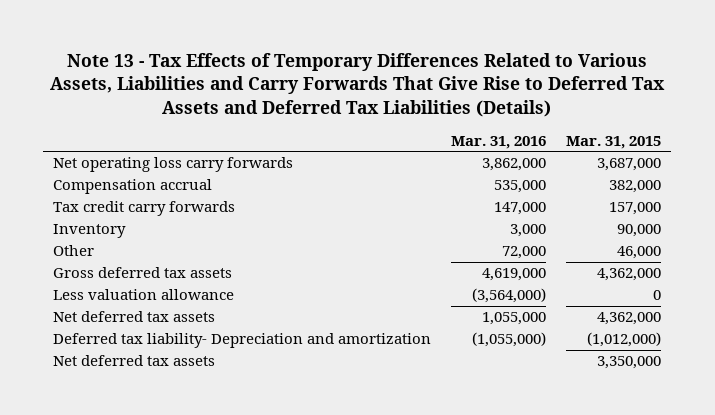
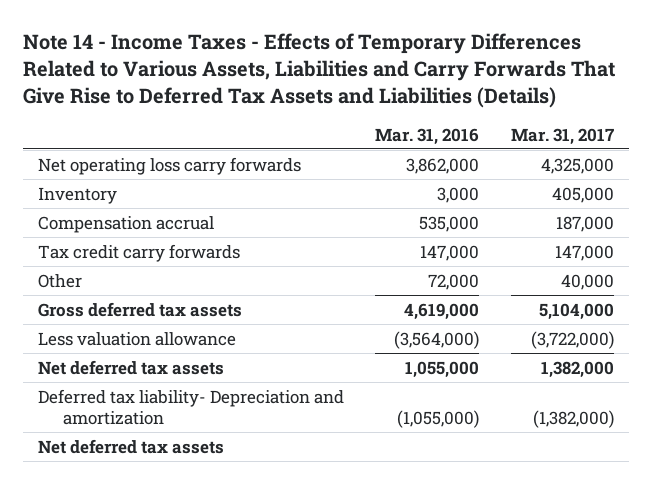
[50,52,666,118] Note 13 - Tax Effects of Temporary Differences Related to Various Assets, Liabilities and Carry Forwards That Give Rise to Deferred Tax Assets and Deferred Tax Liabilities (Details) -> [22,33,615,108] Note 14 - Income Taxes - Effects of Temporary Differences Related to Various Assets, Liabilities and Carry Forwards That Give Rise to Deferred Tax Assets and Liabilities (Details)
[566,135,662,149] Mar. 31, 2015 -> none
none -> [510,127,614,145] Mar. 31, 2017
[53,224,127,239] Inventory -> [38,186,118,204] Inventory

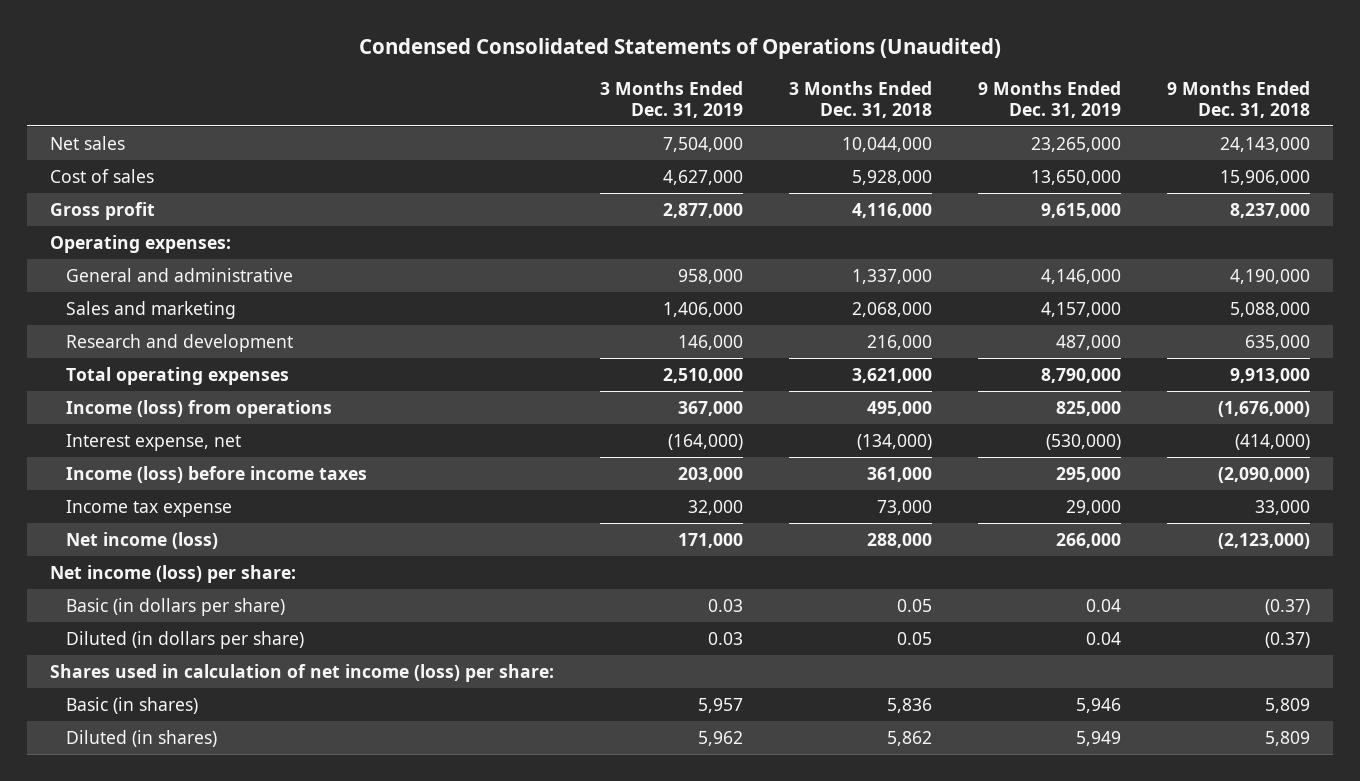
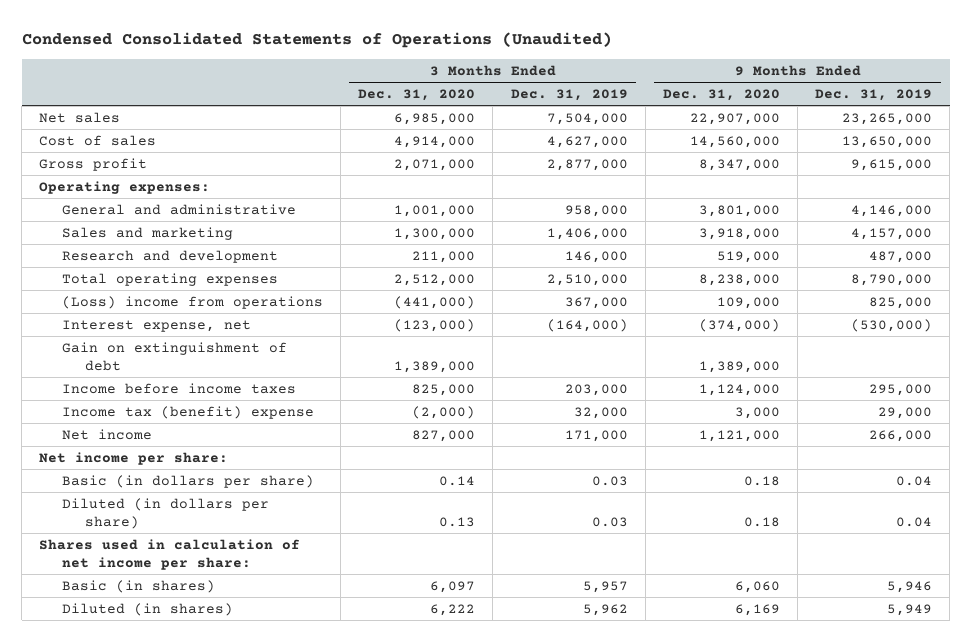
[788,80,932,118] 3 Months Ended Dec. 31, 2018 -> none
[1166,80,1310,118] 9 Months Ended Dec. 31, 2018 -> none
none -> [358,89,476,102] Dec. 31, 2020
none -> [662,89,780,102] Dec. 31, 2020
[66,399,333,418] Income (loss) from operations -> [61,295,323,309] (Loss) income from operations
none -> [61,341,287,371] Gain on extinguishment of debt
[66,465,368,483] Income (loss) before income taxes -> [61,382,296,394] Income before income taxes
[66,499,233,517] Income tax expense -> [61,405,314,419] Income tax (benefit) expense
[66,531,219,549] Net income (loss) -> [61,428,152,440] Net income
[49,564,296,583] Net income (loss) per share: -> [39,451,229,465] Net income per share:
[49,663,554,682] Shares used in calculation of net income (loss) per share: -> [39,538,301,570] Shares used in calculation of net income per share:

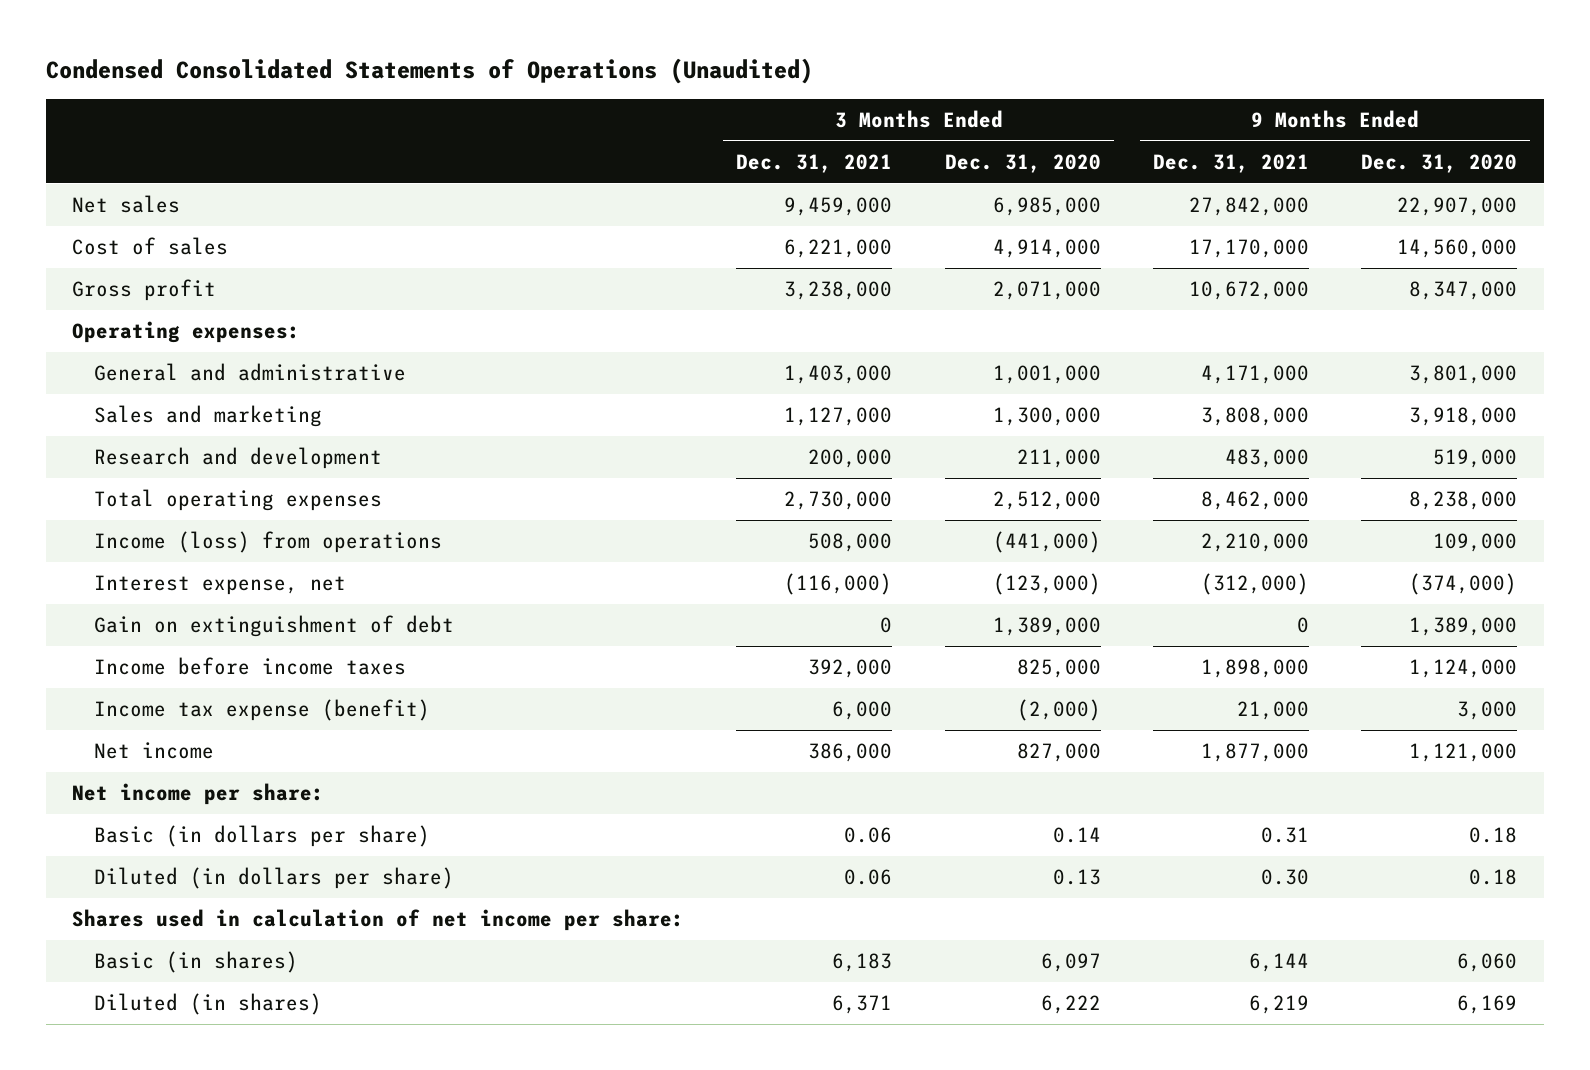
[510,89,628,102] Dec. 31, 2019 -> none
[815,89,933,102] Dec. 31, 2019 -> none
none -> [736,153,893,173] Dec. 31, 2021
none -> [1153,153,1310,173] Dec. 31, 2021
[61,295,323,309] (Loss) income from operations -> [93,531,442,554] Income (loss) from operations
[61,405,314,419] Income tax (benefit) expense -> [93,699,430,722] Income tax expense (benefit)

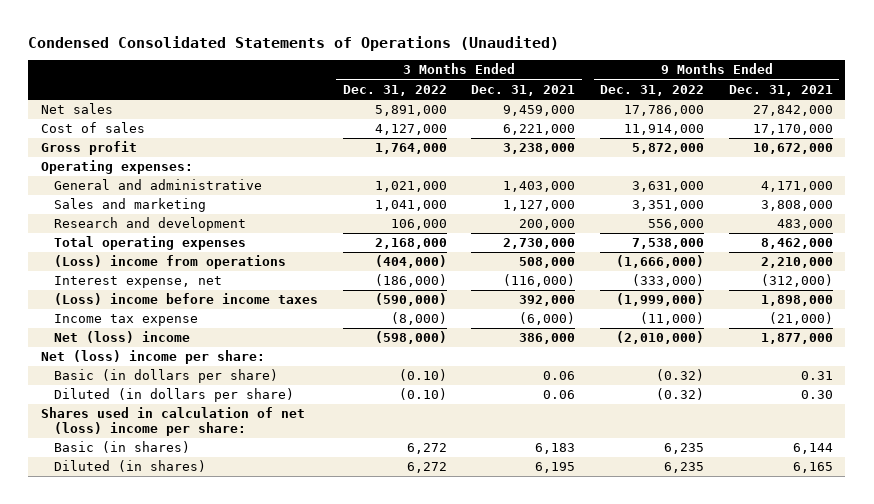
[944,153,1101,173] Dec. 31, 2020 -> none
[1361,153,1518,173] Dec. 31, 2020 -> none
none -> [342,84,447,96] Dec. 31, 2022
none -> [600,84,705,96] Dec. 31, 2022
[93,531,442,554] Income (loss) from operations -> [53,255,286,270] (Loss) income from operations
[93,615,454,638] Gain on extinguishment of debt -> none
[93,657,406,676] Income before income taxes -> [53,293,318,306] (Loss) income before income taxes
[93,699,430,722] Income tax expense (benefit) -> [53,314,198,327] Income tax expense
[832,701,893,721] 6,000 -> [519,312,576,326] (6,000)
[1237,701,1310,721] 21,000 -> [768,312,833,326] (21,000)
[93,742,214,760] Net income -> [53,331,190,344] Net (loss) income
[72,783,325,806] Net income per share: -> [40,350,265,365] Net (loss) income per share:
[72,909,685,932] Shares used in calculation of net income per share: -> [40,407,305,437] Shares used in calculation of net (loss) income per share:
[832,995,893,1015] 6,371 -> [535,462,576,474] 6,195
[1249,995,1310,1015] 6,219 -> [792,462,833,474] 6,165

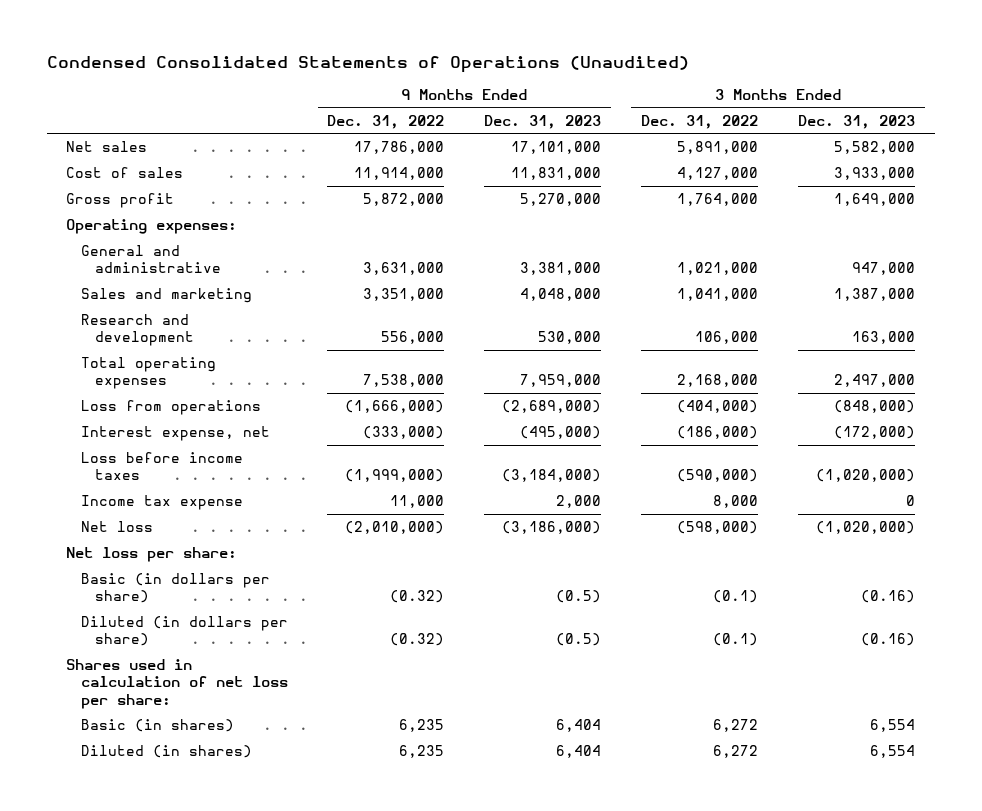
[471,84,576,96] Dec. 31, 2021 -> none
[728,84,833,96] Dec. 31, 2021 -> none
none -> [484,114,602,129] Dec. 31, 2023
none -> [798,114,916,129] Dec. 31, 2023
[53,255,286,270] (Loss) income from operations -> [80,400,261,416] Loss from operations
[53,293,318,306] (Loss) income before income taxes -> [80,452,243,481] Loss before income taxes
[390,312,447,326] (8,000) -> [713,495,759,509] 8,000
[640,312,705,326] (11,000) -> [390,495,445,509] 11,000
[53,331,190,344] Net (loss) income -> [80,521,153,533] Net loss
[40,350,265,365] Net (loss) income per share: -> [66,547,238,563] Net loss per share:
[398,369,447,382] (0.10) -> [713,590,759,604] (0.1)
[398,388,447,401] (0.10) -> [713,633,759,647] (0.1)
[40,407,305,437] Shares used in calculation of net (loss) income per share: -> [66,659,288,709] Shares used in calculation of net loss per share:

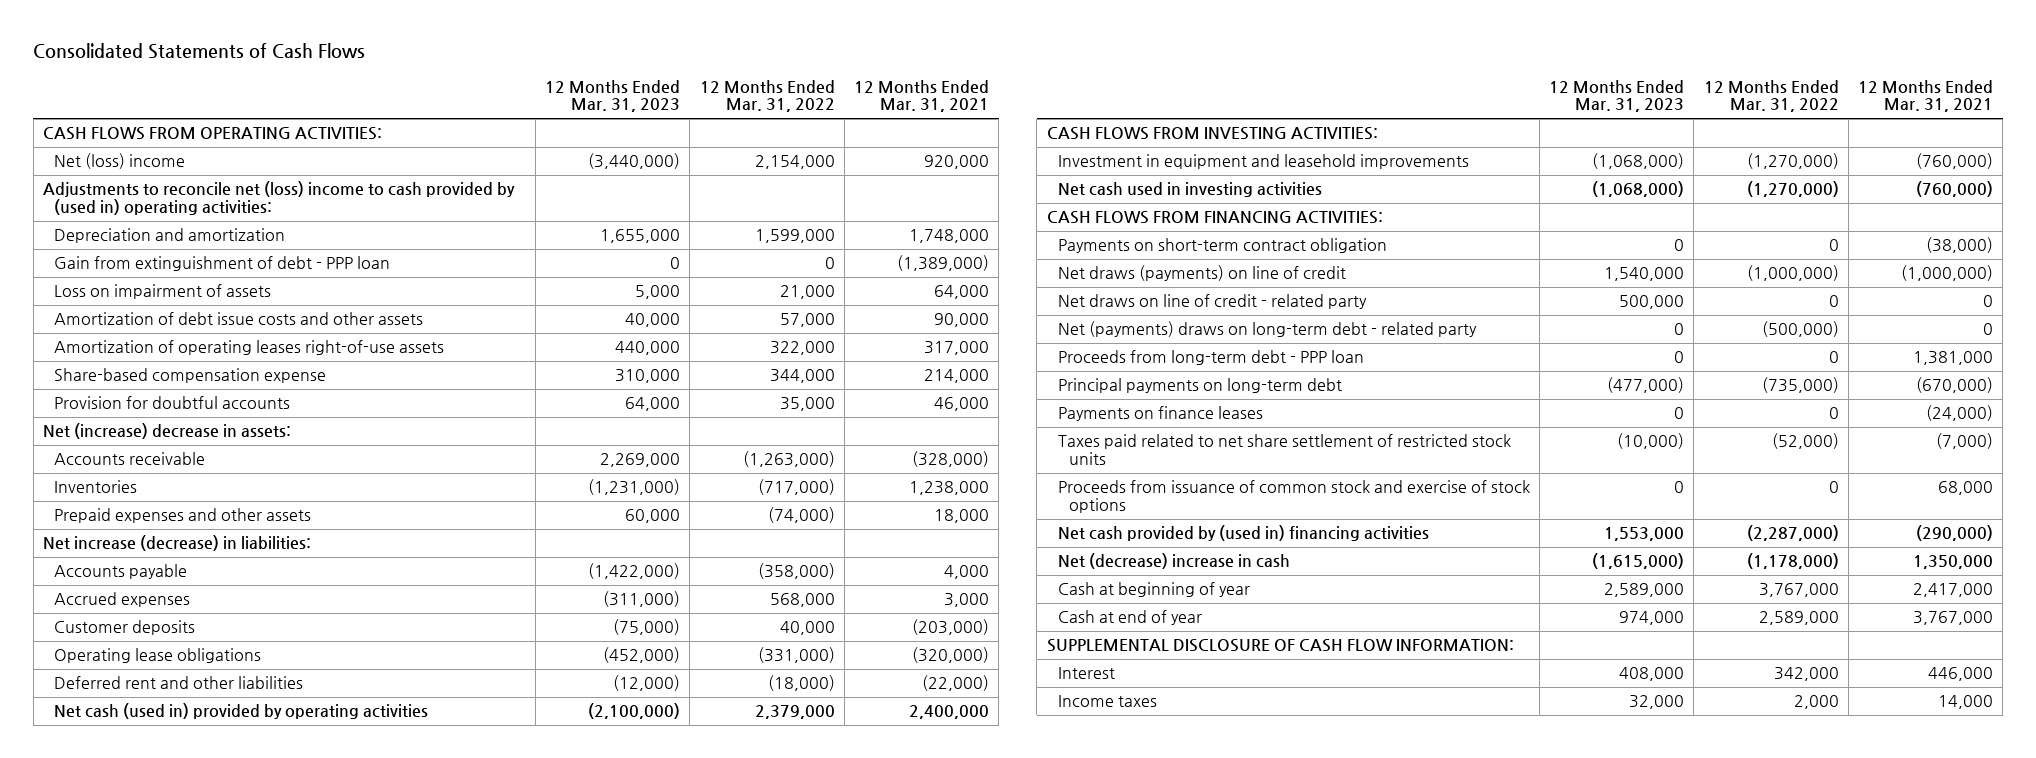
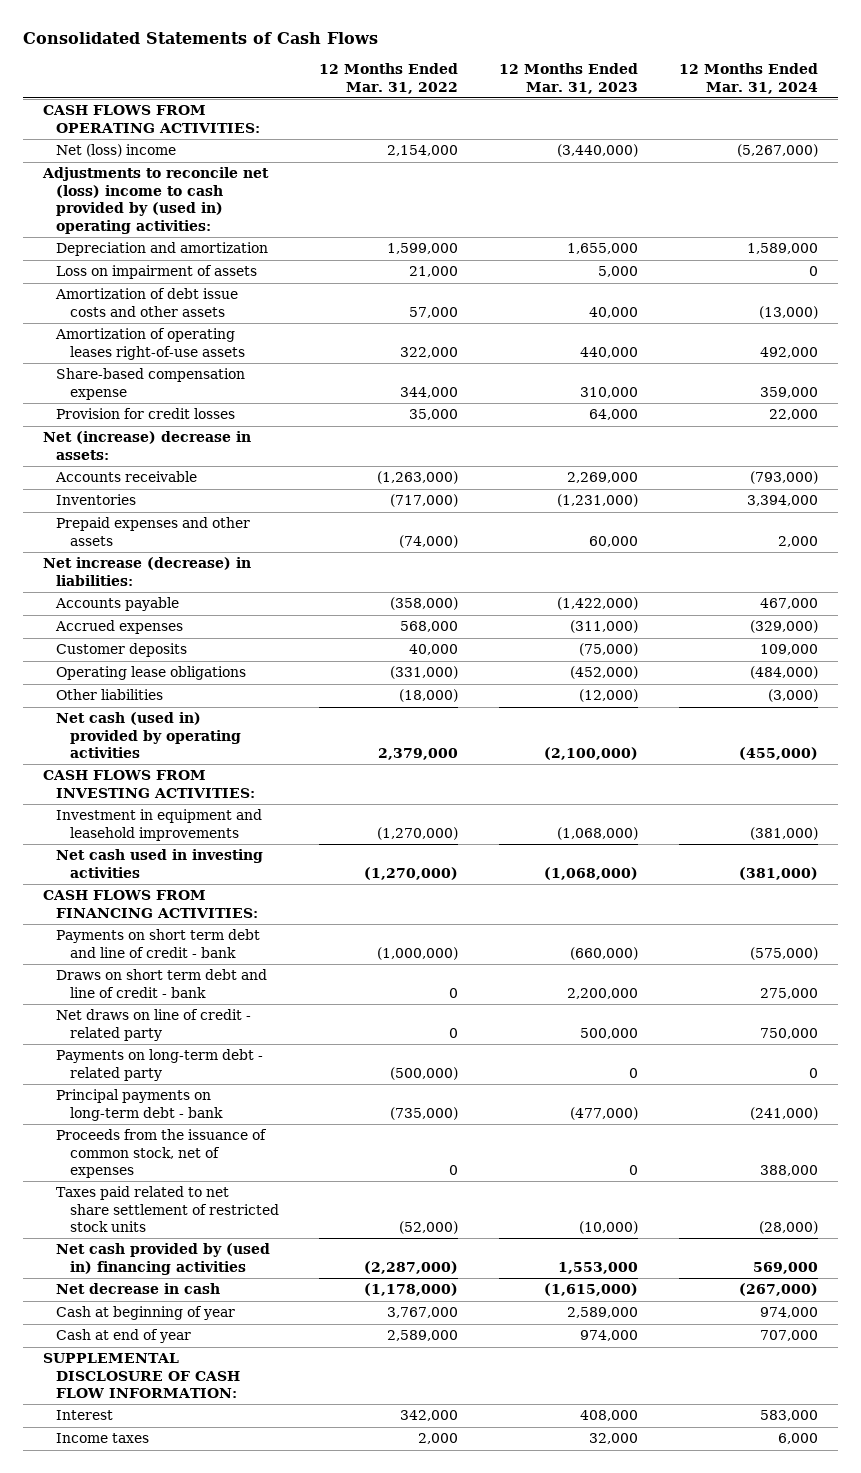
[853,79,989,113] 12 Months Ended Mar. 31, 2021 -> none
none -> [678,63,818,94] 12 Months Ended Mar. 31, 2024
[53,256,390,272] Gain from extinguishment of debt - PPP loan -> none
[53,396,290,410] Provision for doubtful accounts -> [56,408,236,420] Provision for credit losses
[53,676,303,690] Deferred rent and other liabilities -> [56,689,164,701] Other liabilities
[1057,238,1387,254] Payments on short-term contract obligation -> none
[1057,265,1346,282] Net draws (payments) on line of credit -> none
none -> [56,929,261,958] Payments on short term debt and line of credit - bank
none -> [56,969,268,998] Draws on short term debt and line of credit - bank
[1057,350,1364,366] Proceeds from long-term debt - PPP loan -> none
[1057,406,1263,422] Payments on finance leases -> none
[1057,321,1477,338] Net (payments) draws on long-term debt - related party -> [56,1049,264,1081] Payments on long-term debt - related party
[1057,378,1342,394] Principal payments on long-term debt -> [56,1089,223,1121] Principal payments on long-term debt - bank
none -> [56,1129,268,1179] Proceeds from the issuance of common stock, net of expenses
[1057,480,1530,514] Proceeds from issuance of common stock and exercise of stock options -> none
[1057,553,1290,570] Net (decrease) increase in cash -> [56,1283,221,1295] Net decrease in cash

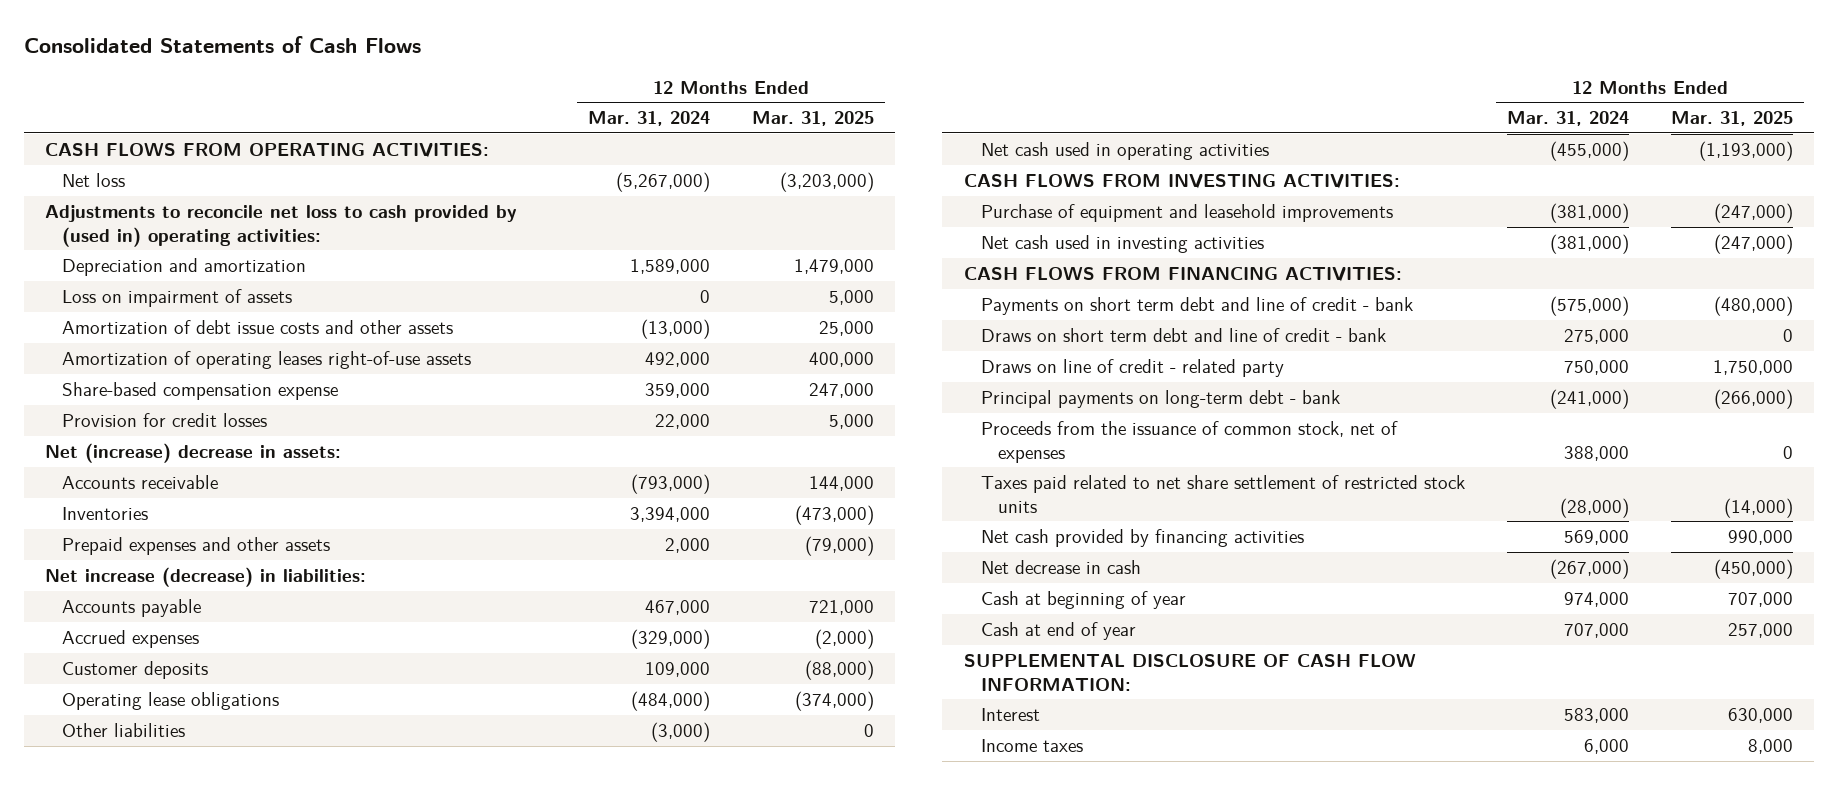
[319,63,459,94] 12 Months Ended Mar. 31, 2022 -> none
[499,63,639,94] 12 Months Ended Mar. 31, 2023 -> none
none -> [752,111,875,127] Mar. 31, 2025
[56,144,177,158] Net (loss) income -> [61,172,125,187] Net loss
[41,167,269,234] Adjustments to reconcile net (loss) income to cash provided by (used in) operating activities: -> [44,204,517,247] Adjustments to reconcile net loss to cash provided by (used in) operating activities:
[56,712,241,759] Net cash (used in) provided by operating activities -> [980,141,1269,160] Net cash used in operating activities
[56,809,263,841] Investment in equipment and leasehold improvements -> [980,203,1393,222] Purchase of equipment and leasehold improvements
[56,1049,264,1081] Payments on long-term debt - related party -> none
[56,1009,252,1041] Net draws on line of credit - related party -> [980,358,1284,377] Draws on line of credit - related party
[56,1243,271,1275] Net cash provided by (used in) financing activities -> [980,528,1304,547] Net cash provided by financing activities

